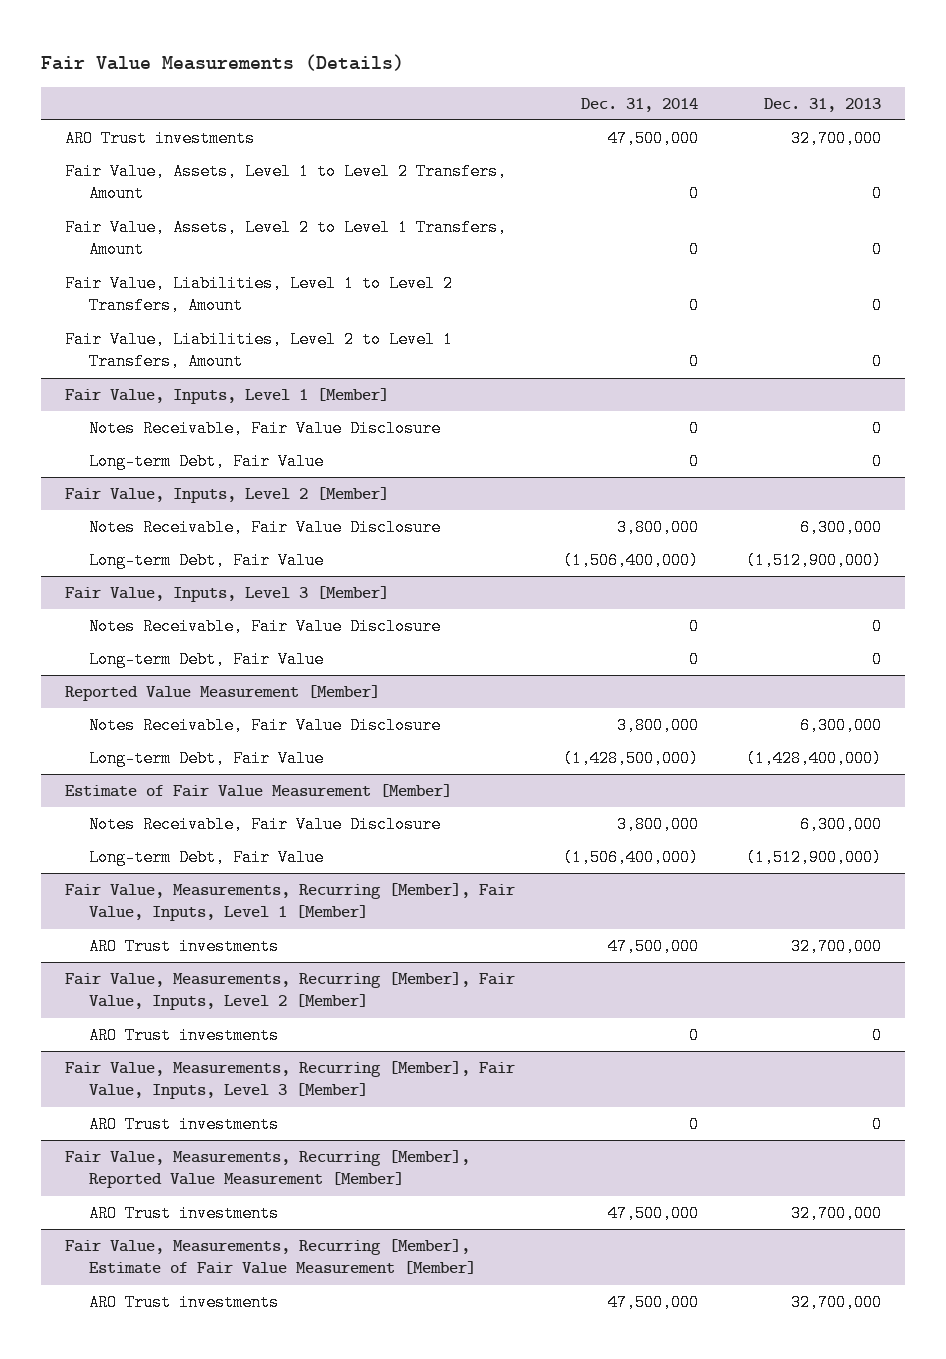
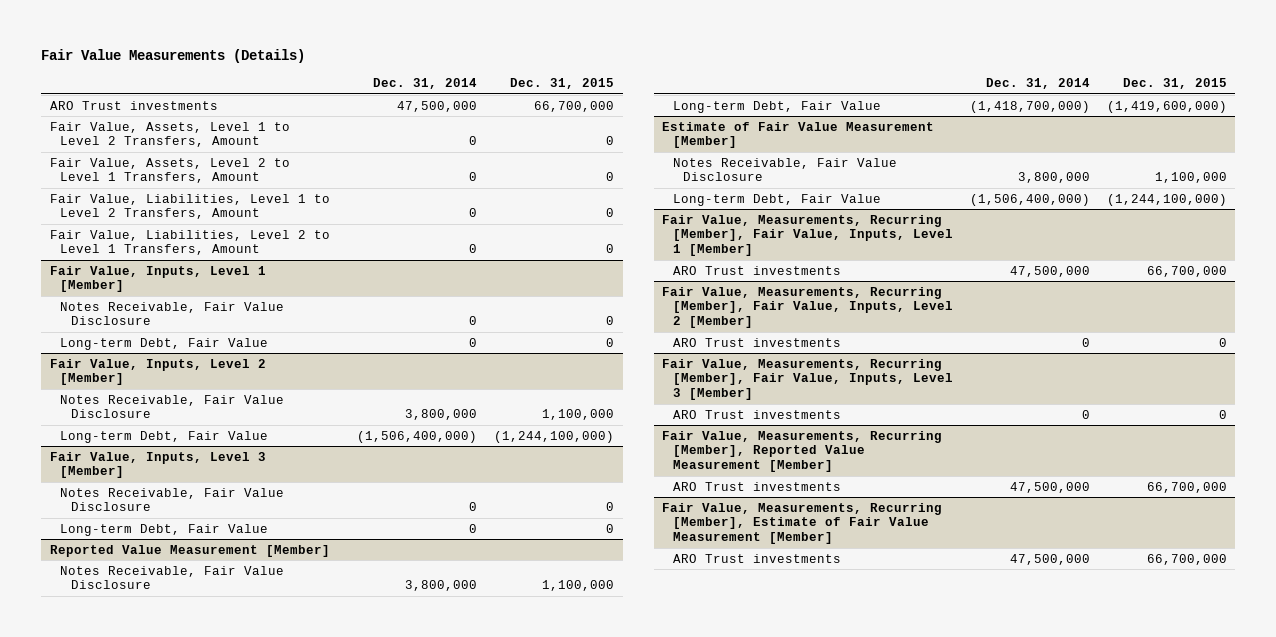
[763,97,881,112] Dec. 31, 2013 -> none
none -> [510,78,615,90] Dec. 31, 2015
[562,750,699,768] (1,428,500,000) -> [969,100,1090,113] (1,418,700,000)

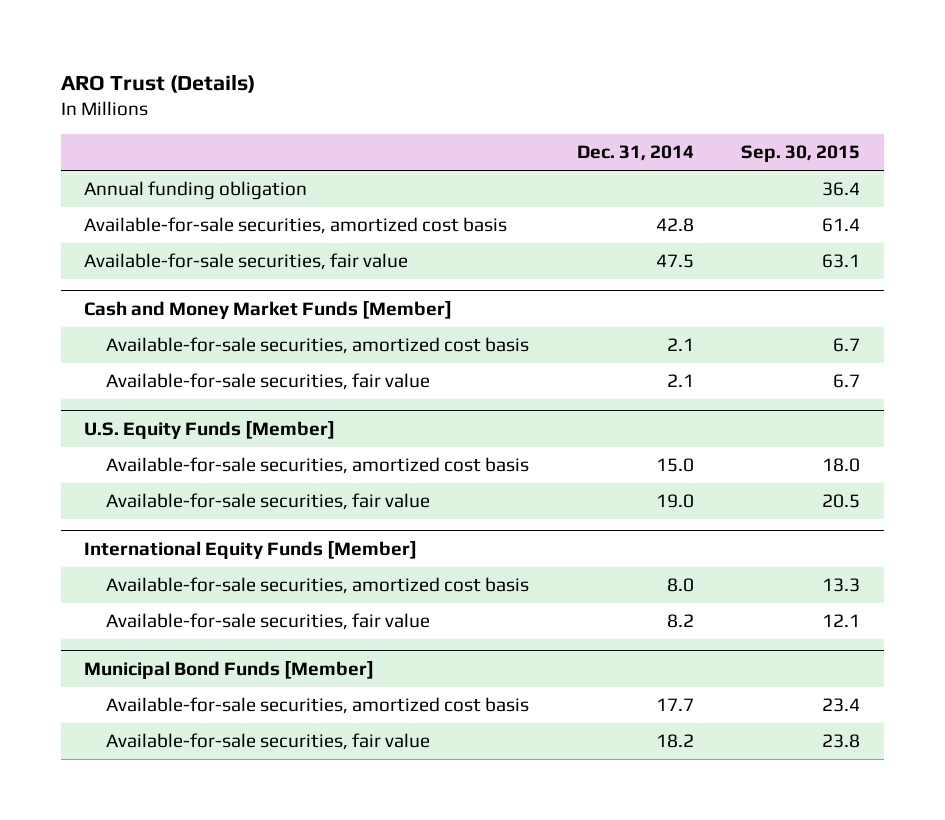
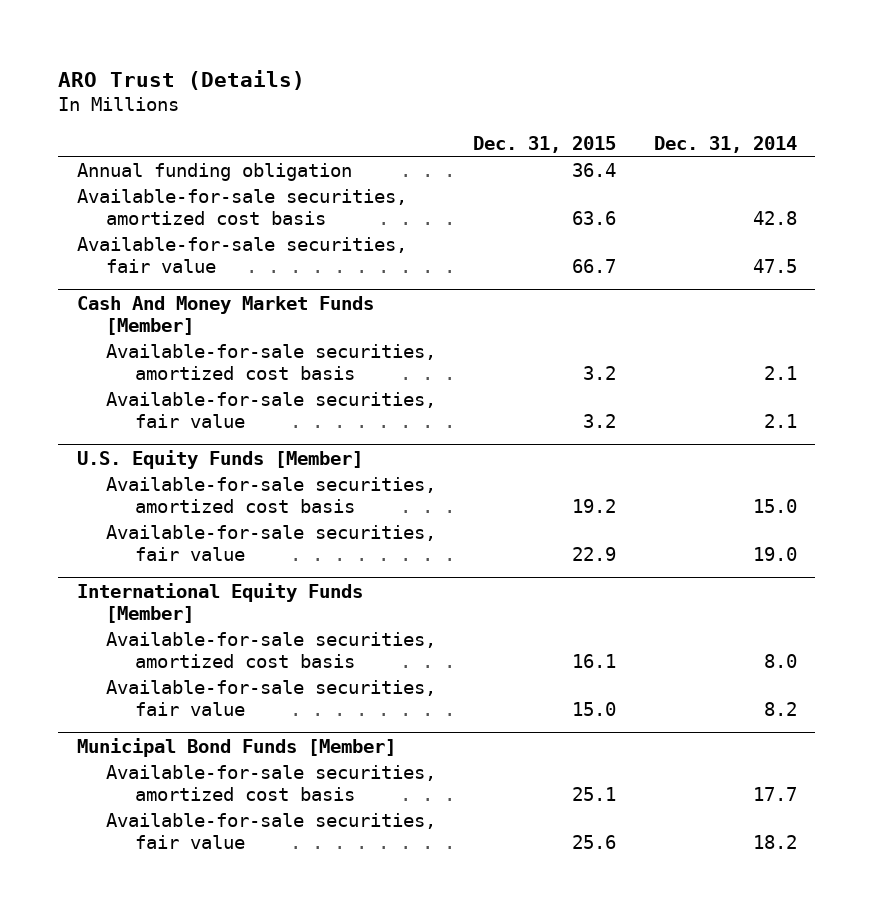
[741,145,861,163] Sep. 30, 2015 -> none
none -> [473,135,617,153] Dec. 31, 2015
[84,301,453,320] Cash and Money Market Funds [Member] -> [77,295,375,335] Cash And Money Market Funds [Member]

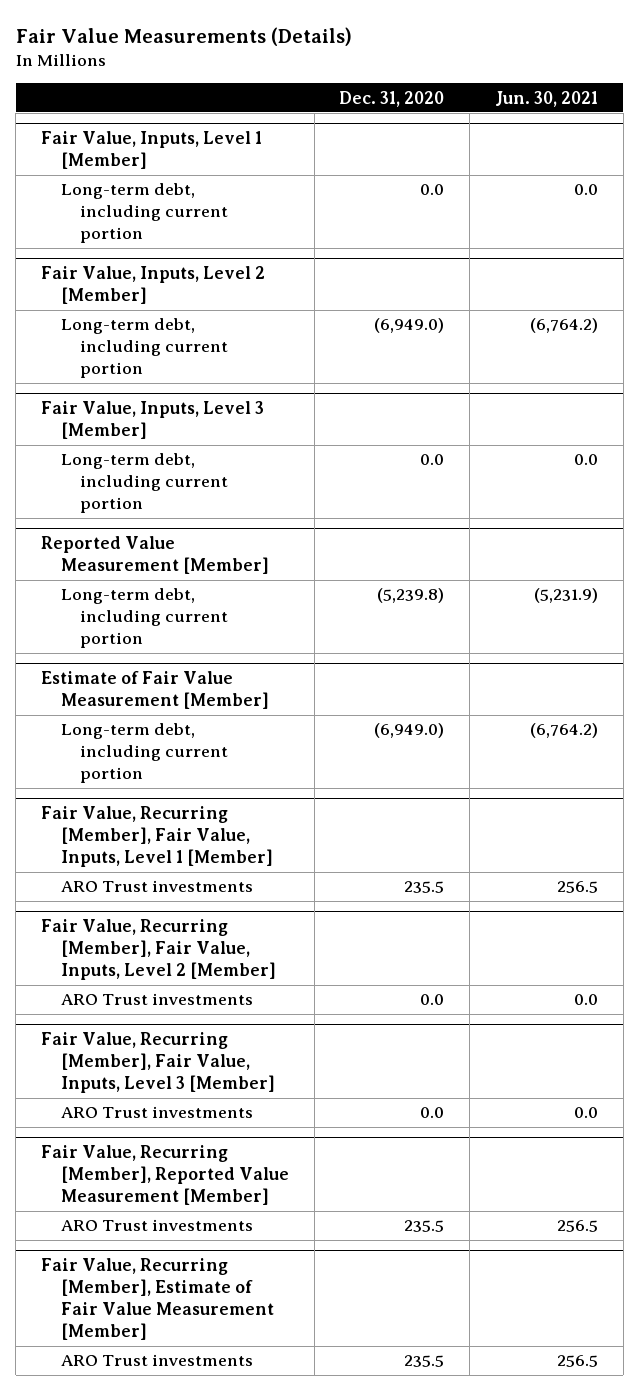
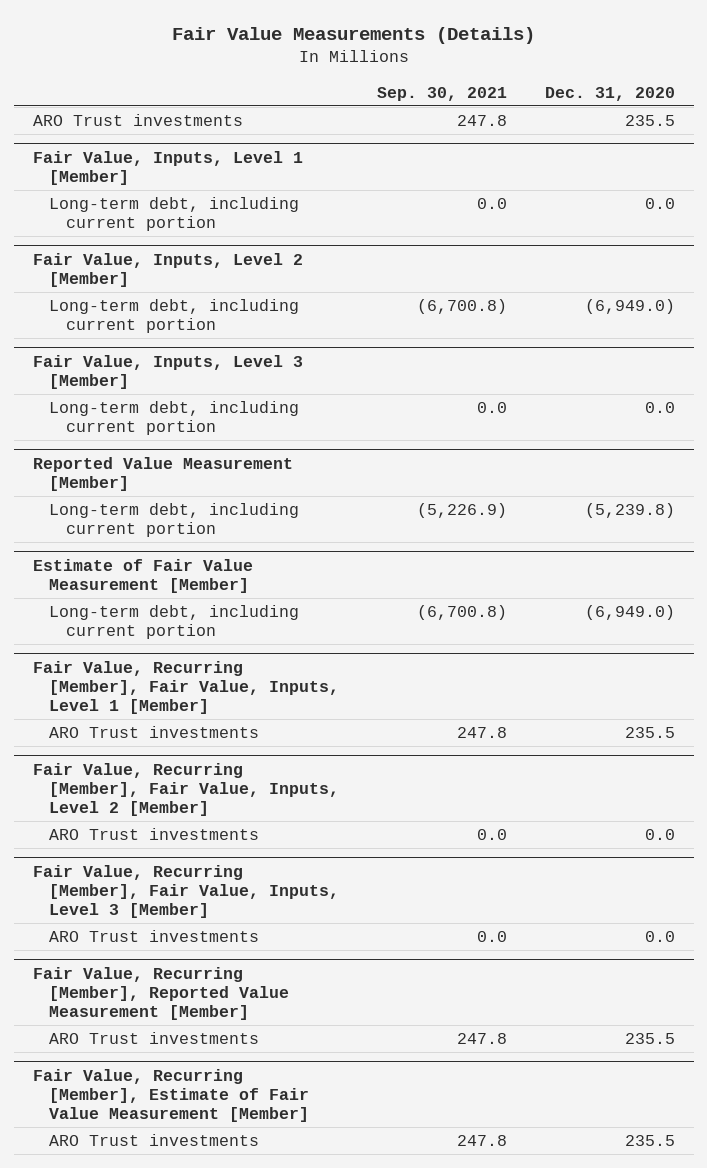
[494,90,598,107] Jun. 30, 2021 -> none
none -> [377,86,508,101] Sep. 30, 2021
none -> [32,113,243,126] ARO Trust investments

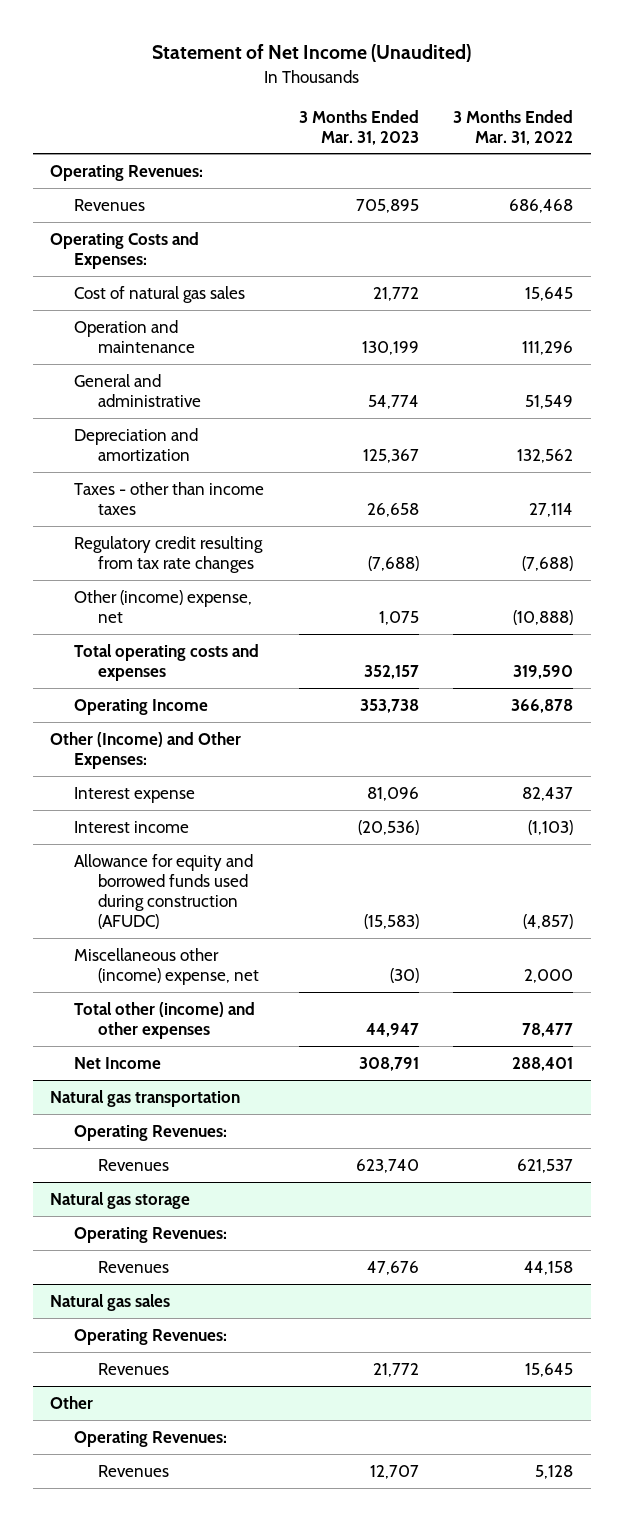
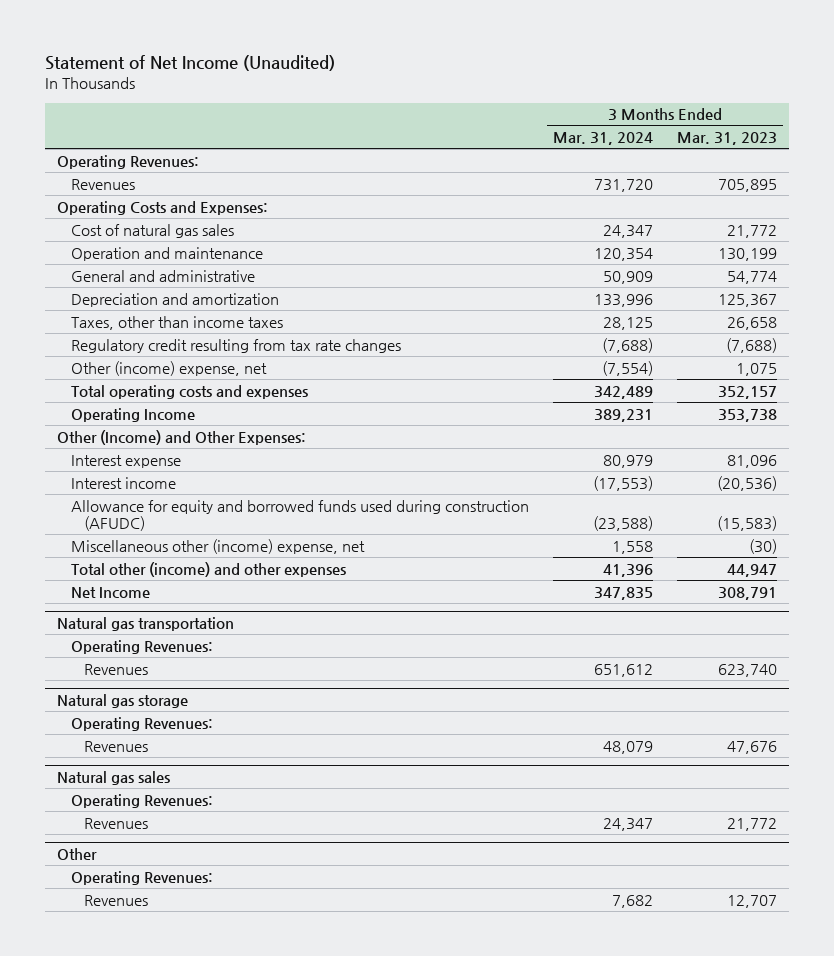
[453,109,574,145] 3 Months Ended Mar. 31, 2022 -> none
none -> [552,132,653,146] Mar. 31, 2024
[74,481,265,515] Taxes - other than income taxes -> [70,315,283,330] Taxes, other than income taxes

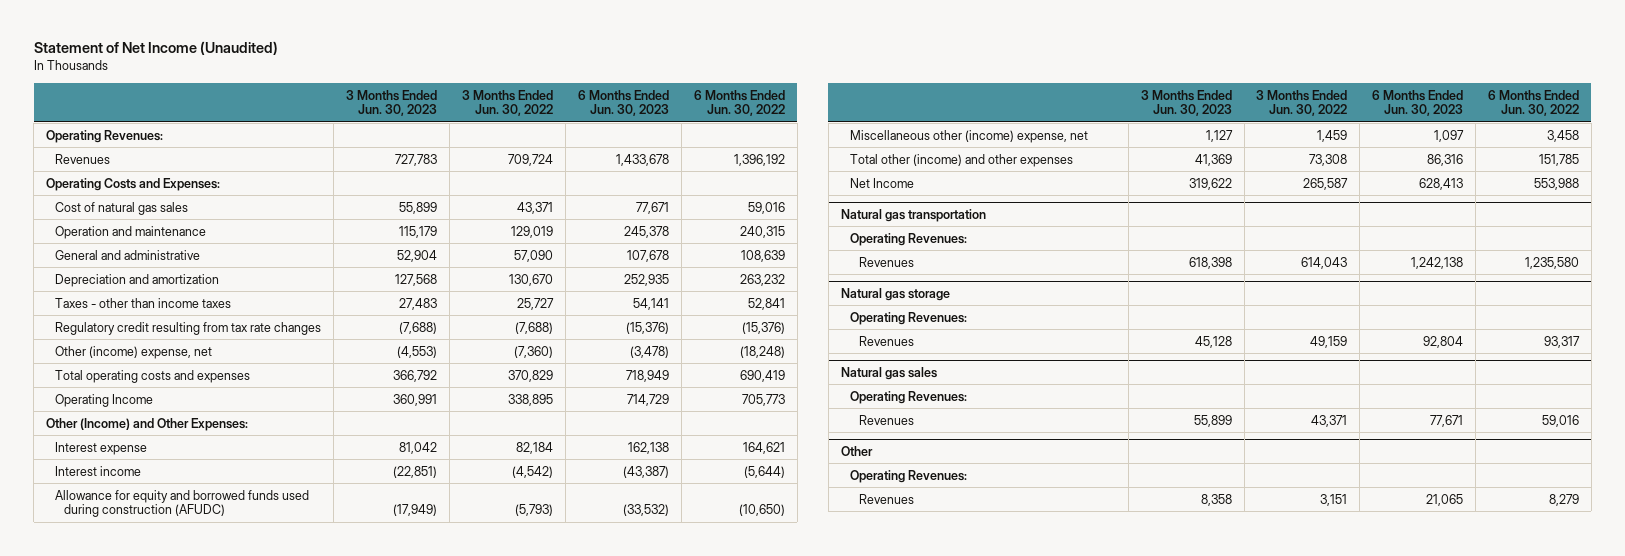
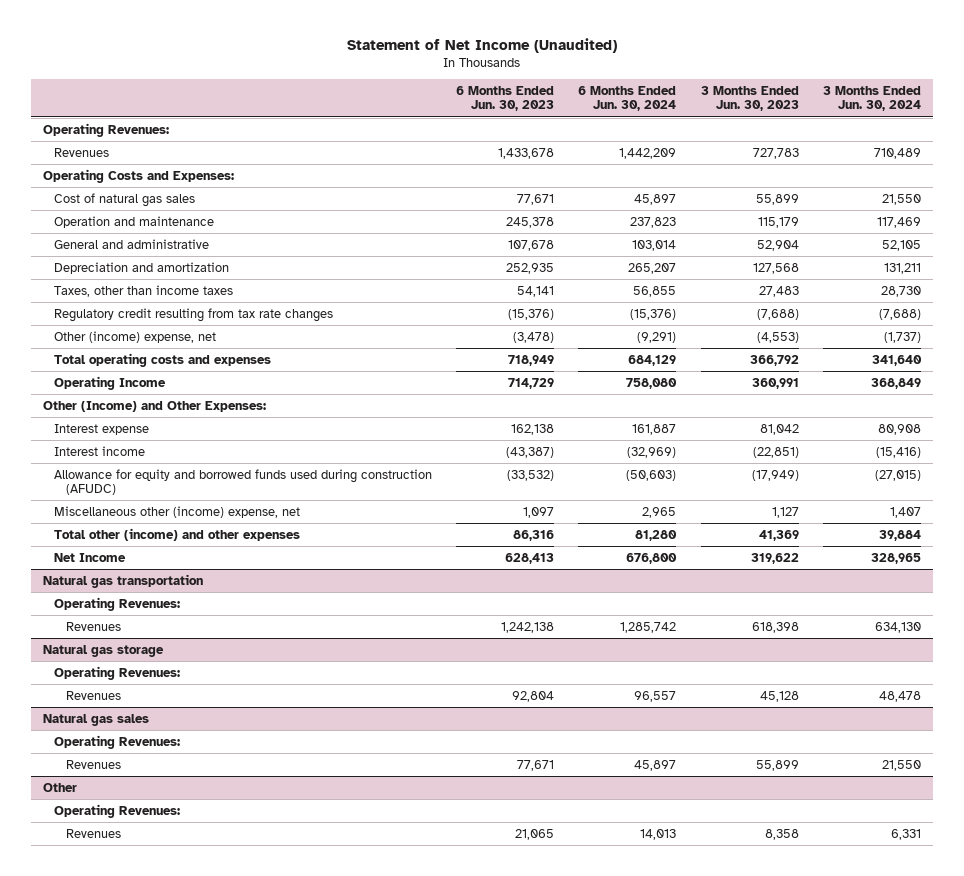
[462,89,554,117] 3 Months Ended Jun. 30, 2022 -> none
[693,89,785,117] 6 Months Ended Jun. 30, 2022 -> none
none -> [578,86,677,112] 6 Months Ended Jun. 30, 2024
none -> [822,86,921,112] 3 Months Ended Jun. 30, 2024
[55,297,232,308] Taxes - other than income taxes -> [54,284,234,297] Taxes, other than income taxes

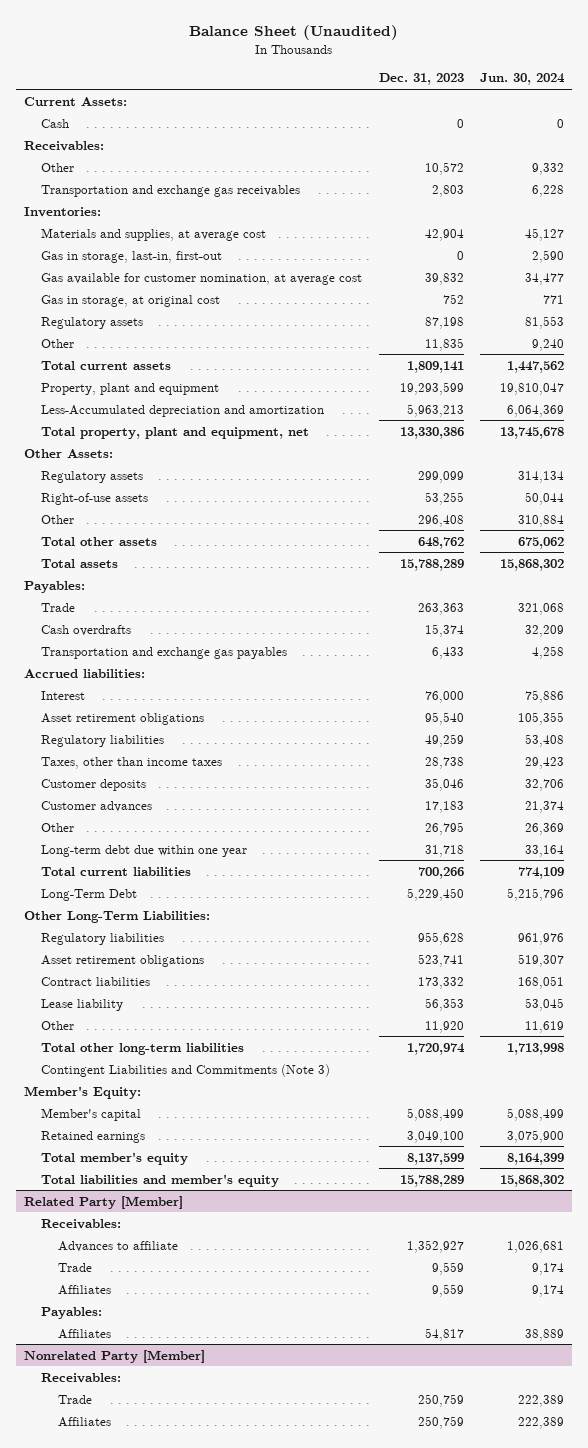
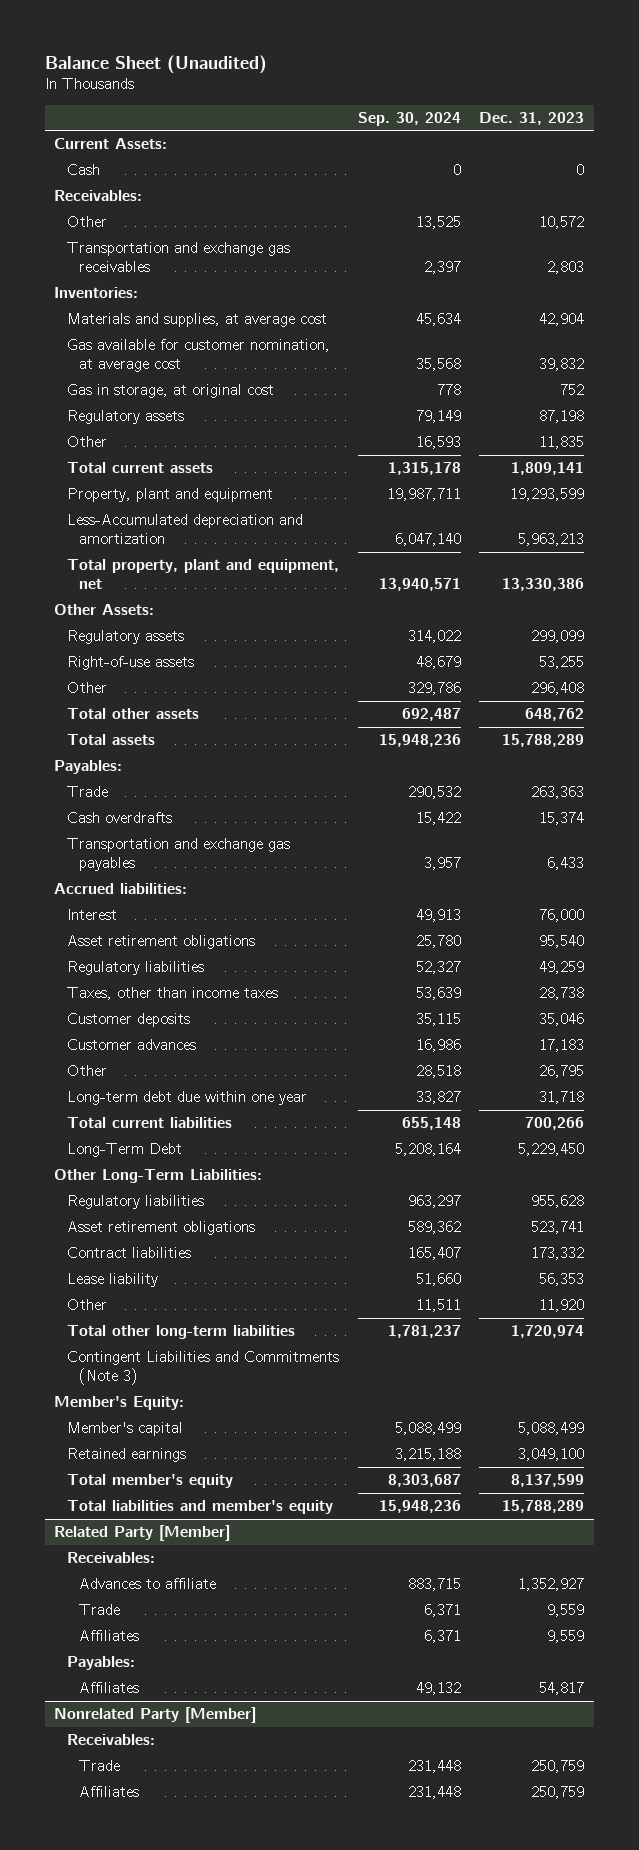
[480,73,566,86] Jun. 30, 2024 -> none
none -> [357,111,461,126] Sep. 30, 2024
[40,250,222,263] Gas in storage, last-in, first-out -> none

